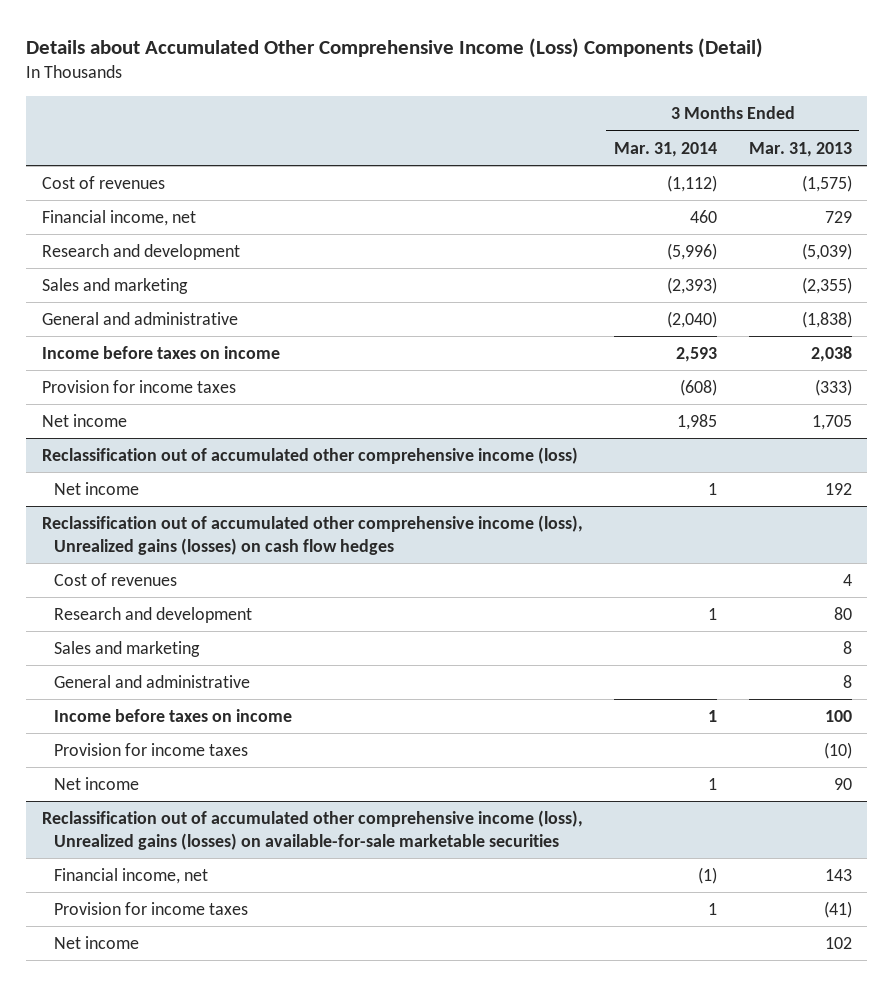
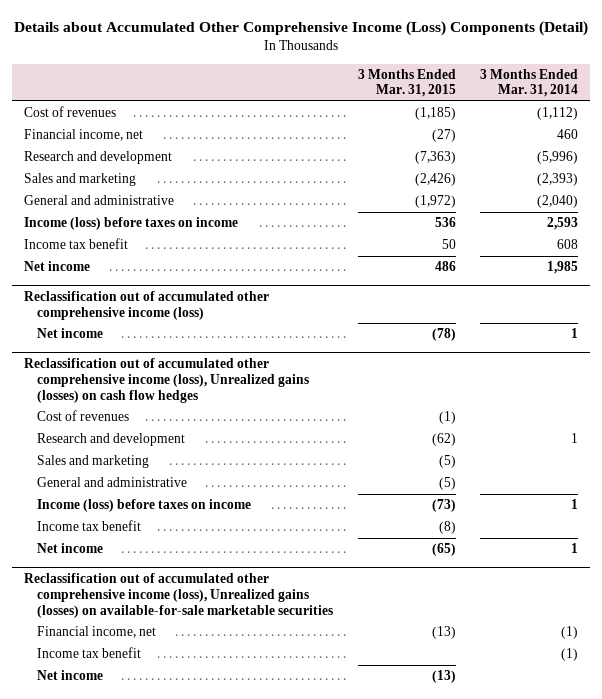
[748,141,852,157] Mar. 31, 2013 -> none
none -> [357,68,456,98] 3 Months Ended Mar. 31, 2015
[41,346,280,360] Income before taxes on income -> [23,217,238,231] Income (loss) before taxes on income
[41,380,236,394] Provision for income taxes -> [23,238,128,250] Income tax benefit
[680,379,718,397] (608) -> [557,239,579,250] 608
[54,709,293,723] Income before taxes on income -> [37,499,252,513] Income (loss) before taxes on income
[54,743,249,757] Provision for income taxes -> [37,520,142,532] Income tax benefit
[54,902,249,916] Provision for income taxes -> [37,647,142,659] Income tax benefit
[708,903,718,916] 1 -> [561,648,579,662] (1)

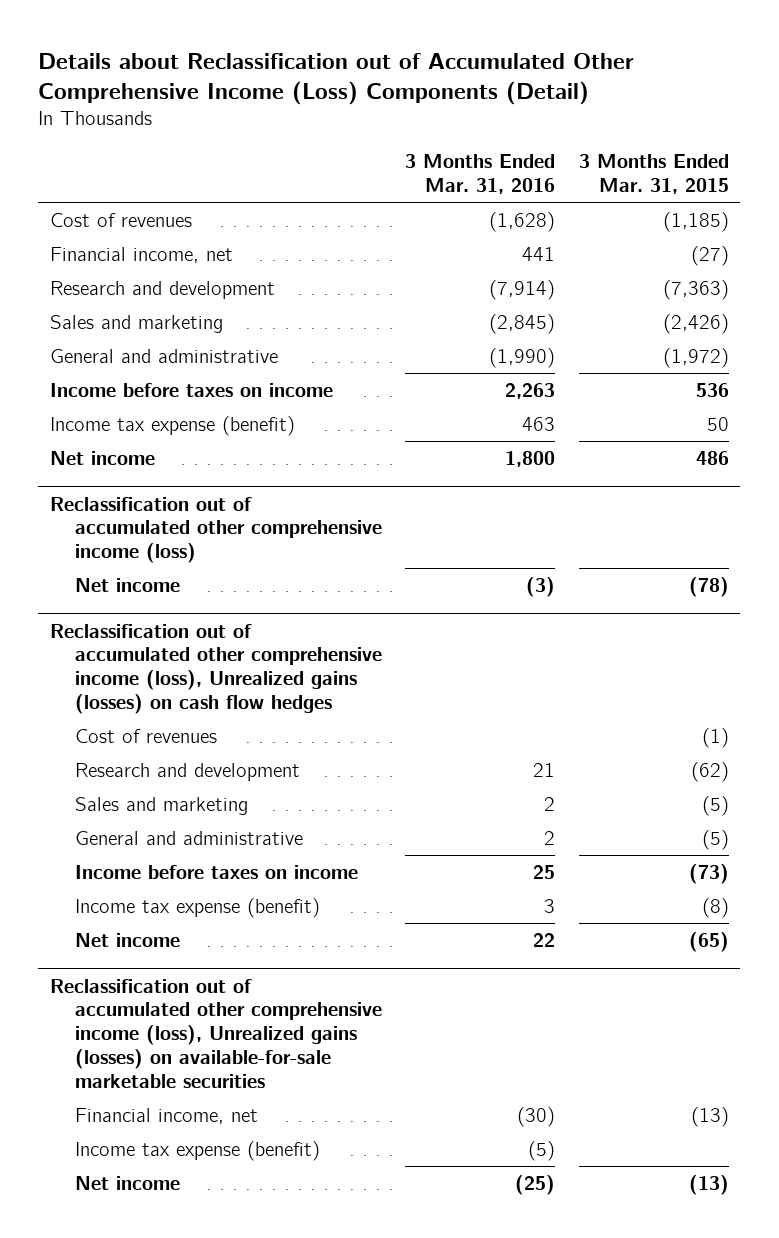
[13,21,588,37] Details about Accumulated Other Comprehensive Income (Loss) Components (Detail) -> [38,52,635,105] Details about Reclassification out of Accumulated Other Comprehensive Income (Loss) Components (Detail)
[480,68,579,98] 3 Months Ended Mar. 31, 2014 -> none
none -> [405,154,556,194] 3 Months Ended Mar. 31, 2016
[23,217,238,231] Income (loss) before taxes on income -> [50,382,334,397] Income before taxes on income
[23,238,128,250] Income tax benefit -> [50,415,296,436] Income tax expense (benefit)
[37,499,252,513] Income (loss) before taxes on income -> [74,864,358,879] Income before taxes on income
[37,520,142,532] Income tax benefit -> [74,897,320,918] Income tax expense (benefit)
[37,647,142,659] Income tax benefit -> [74,1140,320,1161] Income tax expense (benefit)

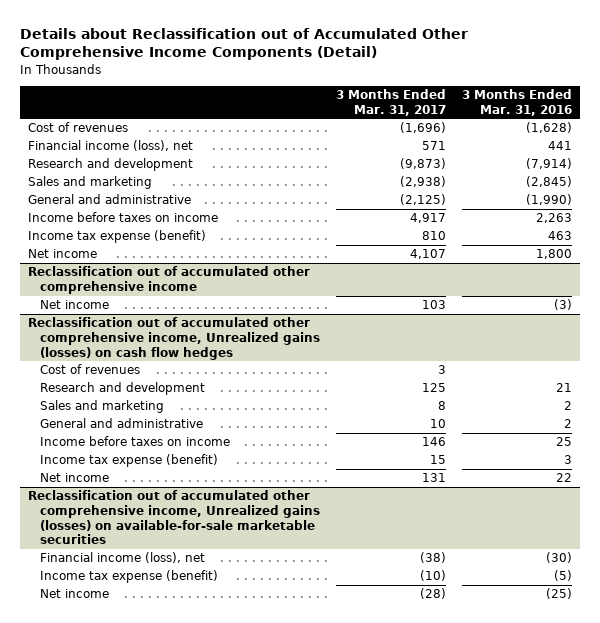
[38,52,635,105] Details about Reclassification out of Accumulated Other Comprehensive Income (Loss) Components (Detail) -> [20,27,469,61] Details about Reclassification out of Accumulated Other Comprehensive Income Components (Detail)
[578,154,729,194] 3 Months Ended Mar. 31, 2015 -> none
none -> [335,89,446,116] 3 Months Ended Mar. 31, 2017
[50,246,234,263] Financial income, net -> [28,140,194,152] Financial income (loss), net
[50,496,382,564] Reclassification out of accumulated other comprehensive income (loss) -> [28,266,311,295] Reclassification out of accumulated other comprehensive income
[50,623,382,714] Reclassification out of accumulated other comprehensive income (loss), Unrealized gains (losses) on cash flow hedges -> [28,317,320,360] Reclassification out of accumulated other comprehensive income, Unrealized gains (losses) on cash flow hedges
[50,978,382,1088] Reclassification out of accumulated other comprehensive income (loss), Unrealized gains (losses) on available-for-sale marketable securities -> [28,490,320,545] Reclassification out of accumulated other comprehensive income, Unrealized gains (losses) on available-for-sale marketable securities
[74,1107,258,1124] Financial income, net -> [39,552,205,564] Financial income (loss), net

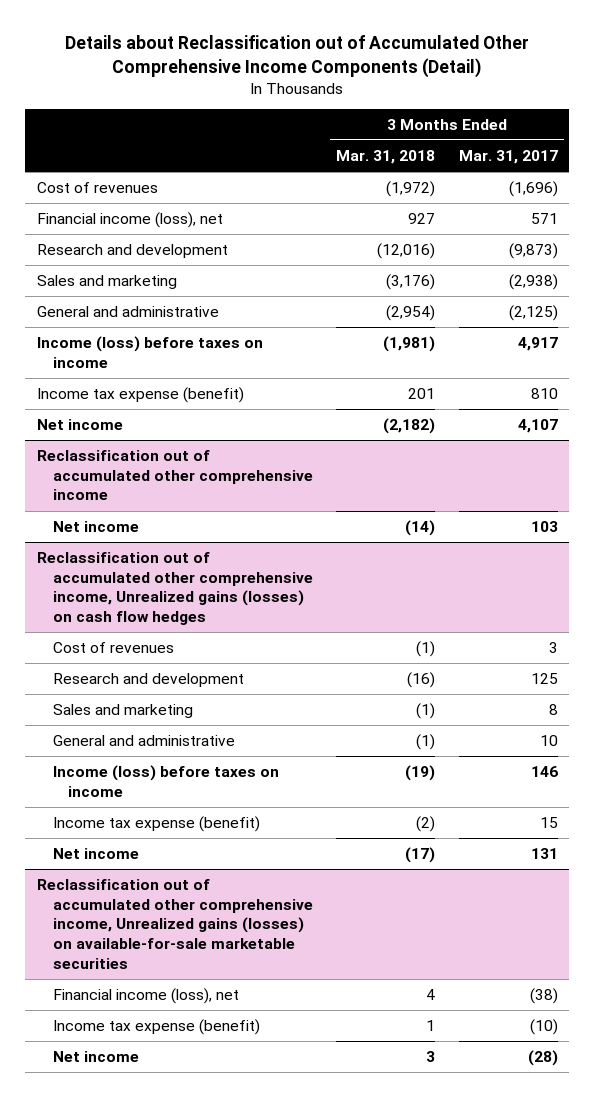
[461,89,572,116] 3 Months Ended Mar. 31, 2016 -> none
none -> [336,149,436,164] Mar. 31, 2018
[28,212,219,223] Income before taxes on income -> [37,336,264,368] Income (loss) before taxes on income
[39,436,230,447] Income before taxes on income -> [52,765,279,797] Income (loss) before taxes on income

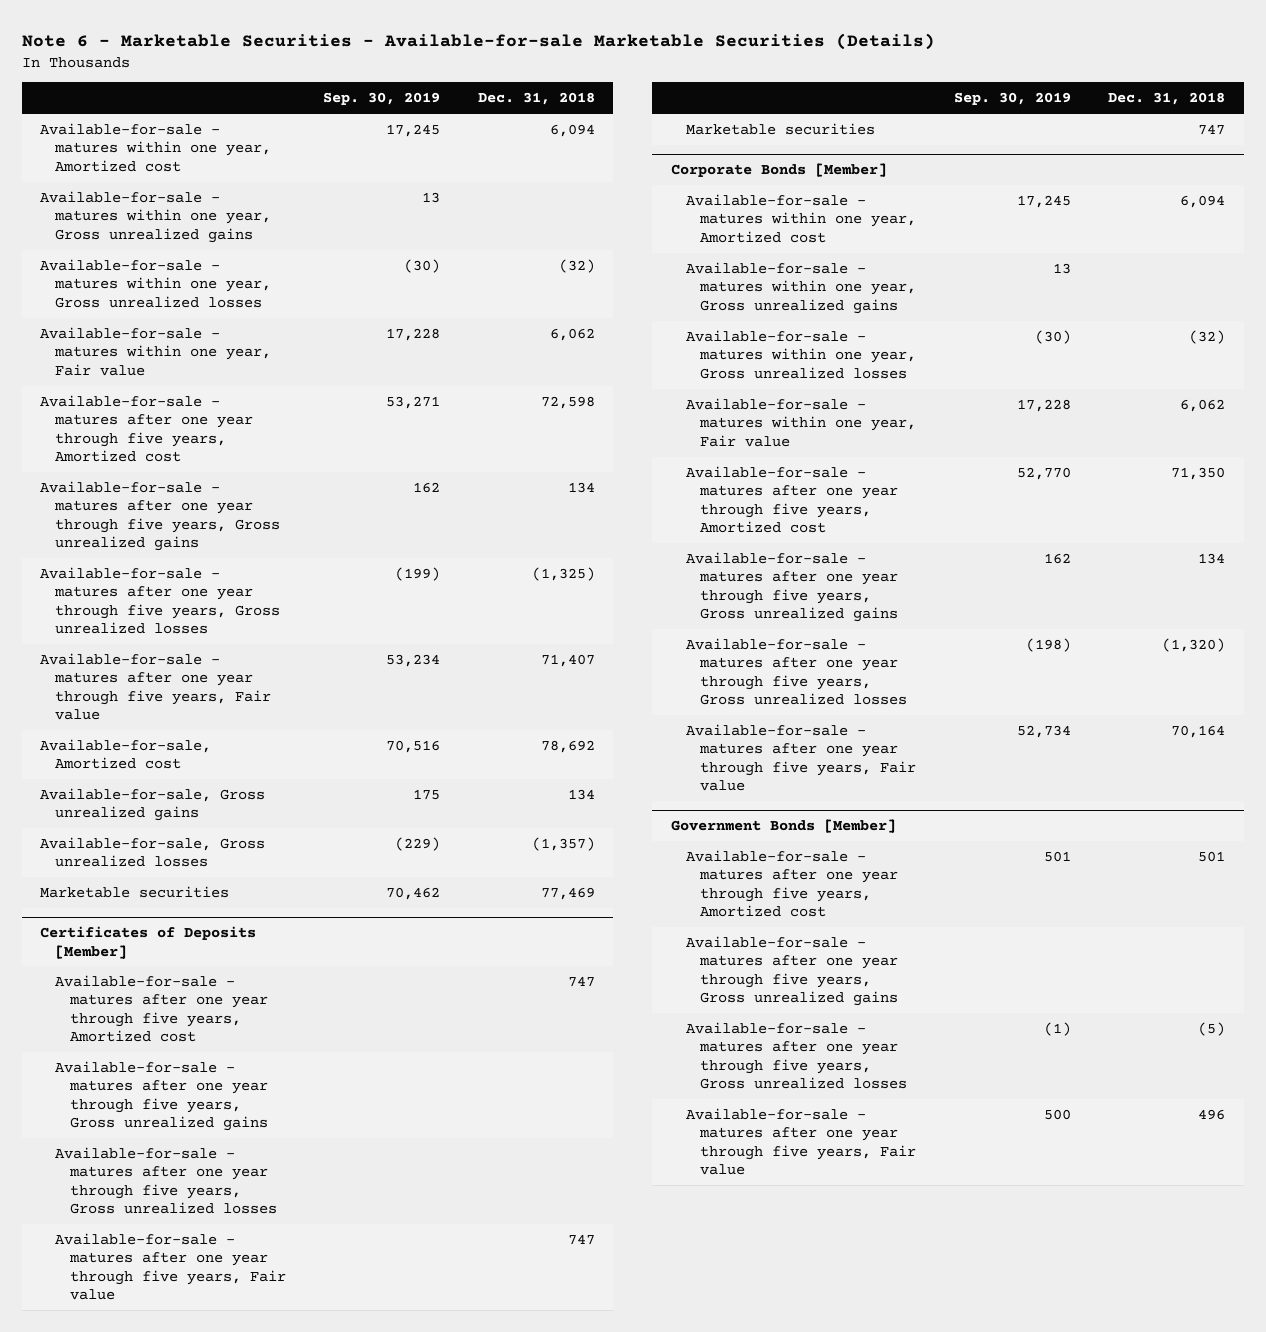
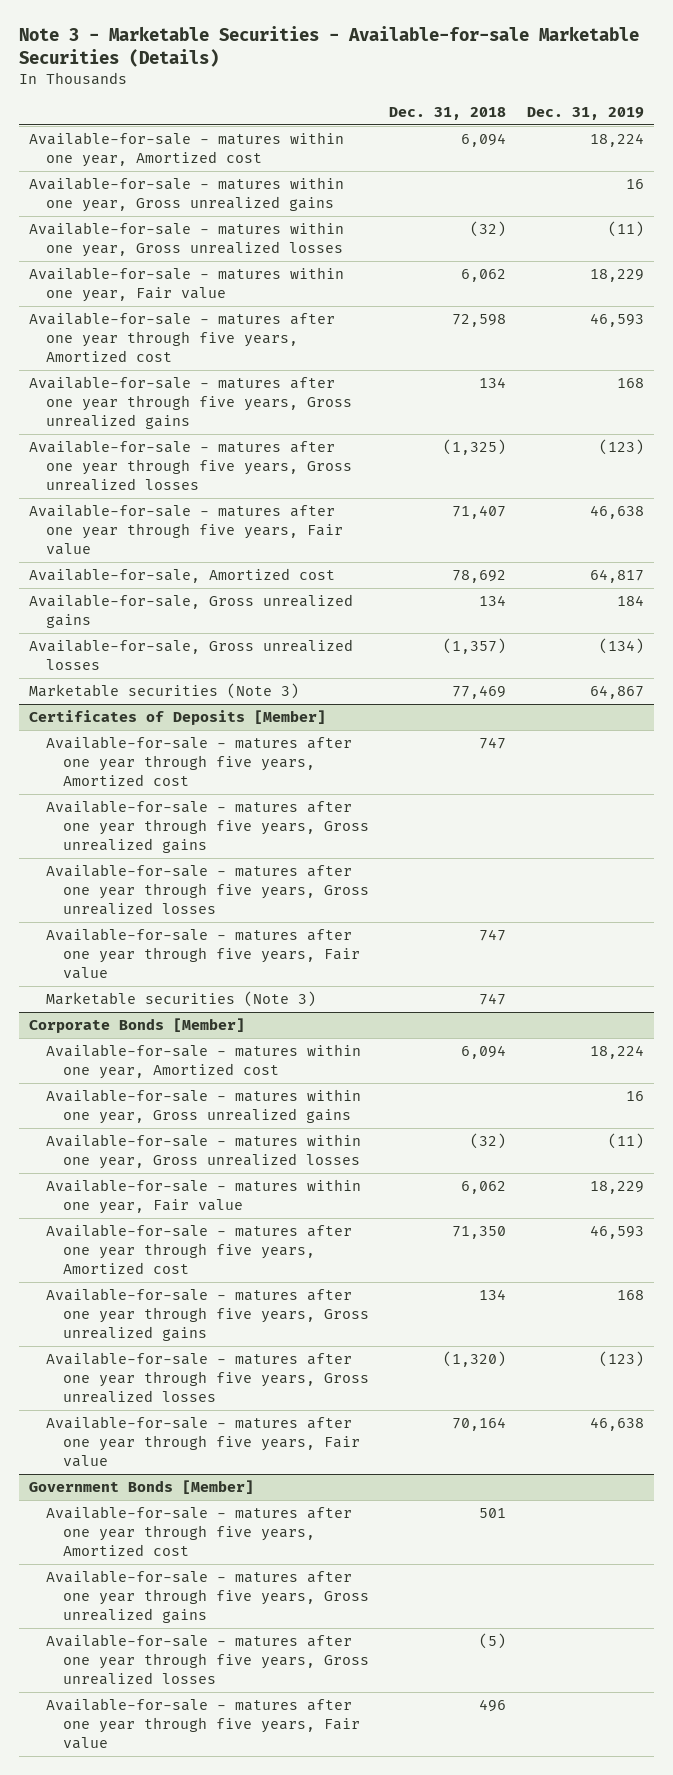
[21,32,935,50] Note 6 - Marketable Securities - Available-for-sale Marketable Securities (Details) -> [18,26,639,68] Note 3 - Marketable Securities - Available-for-sale Marketable Securities (Details)
[323,92,441,106] Sep. 30, 2019 -> none
none -> [526,106,644,120] Dec. 31, 2019
[40,885,230,898] Marketable securities -> [28,683,299,700] Marketable securities (Note 3)
[685,122,875,135] Marketable securities -> [45,991,316,1008] Marketable securities (Note 3)

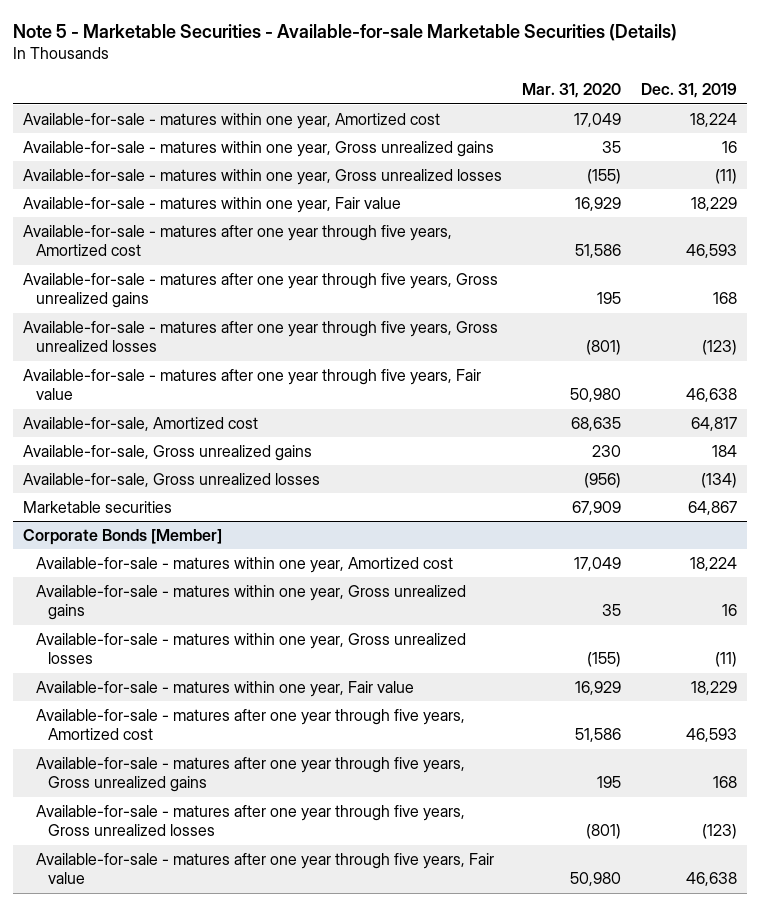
[18,26,639,68] Note 3 - Marketable Securities - Available-for-sale Marketable Securities (Details) -> [13,23,678,41] Note 5 - Marketable Securities - Available-for-sale Marketable Securities (Details)
[389,106,507,120] Dec. 31, 2018 -> none
none -> [522,83,622,99] Mar. 31, 2020
[28,710,326,726] Certificates of Deposits [Member] -> none
[45,736,352,786] Available-for-sale - matures after one year through five years, Amortized cost -> none
[45,800,369,853] Available-for-sale - matures after one year through five years, Gross unrealized gains -> none
[45,864,369,915] Available-for-sale - matures after one year through five years, Gross unrealized losses -> none
[45,928,360,979] Available-for-sale - matures after one year through five years, Fair value -> none
[45,991,316,1008] Marketable securities (Note 3) -> none
[28,683,299,700] Marketable securities (Note 3) -> [23,501,173,514] Marketable securities
[28,1480,254,1495] Government Bonds [Member] -> none
[45,1506,352,1556] Available-for-sale - matures after one year through five years, Amortized cost -> none
[45,1570,369,1623] Available-for-sale - matures after one year through five years, Gross unrealized gains -> none
[45,1634,369,1685] Available-for-sale - matures after one year through five years, Gross unrealized losses -> none
[45,1698,360,1749] Available-for-sale - matures after one year through five years, Fair value -> none

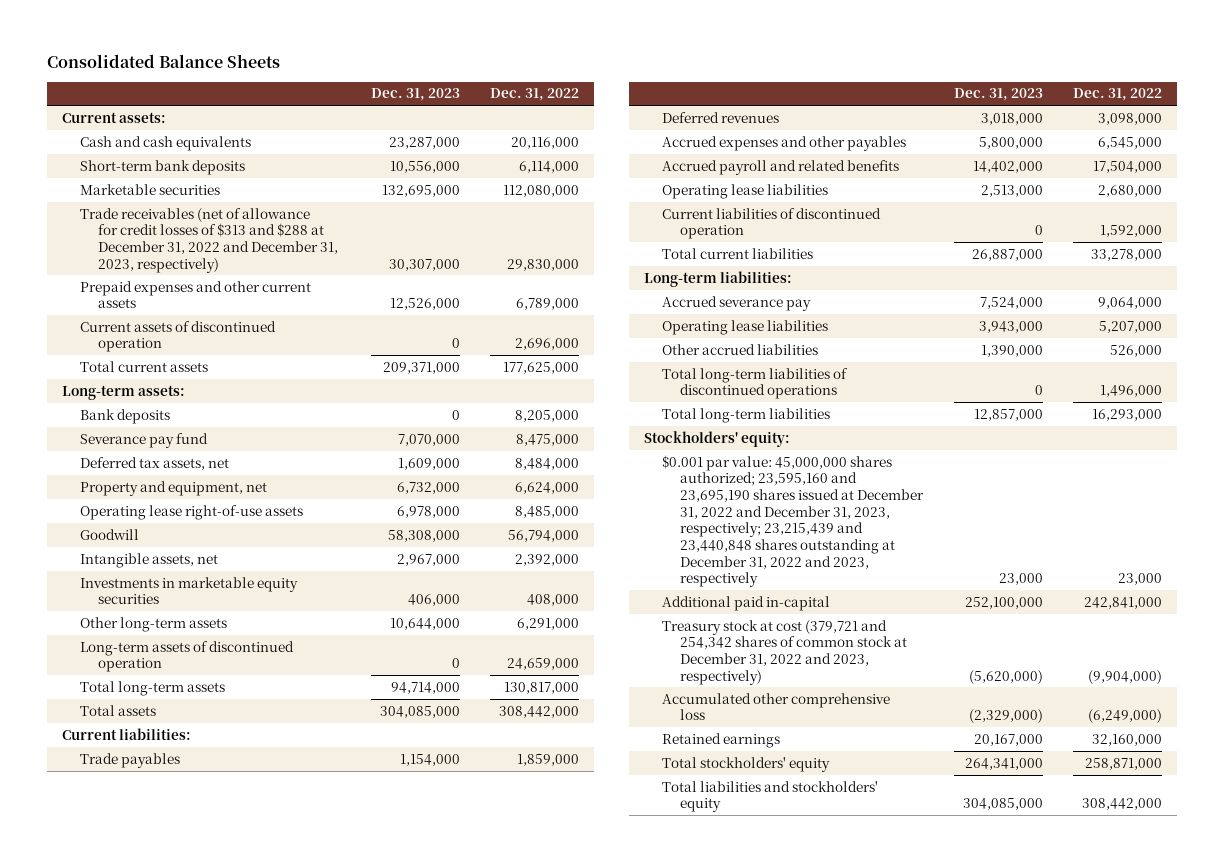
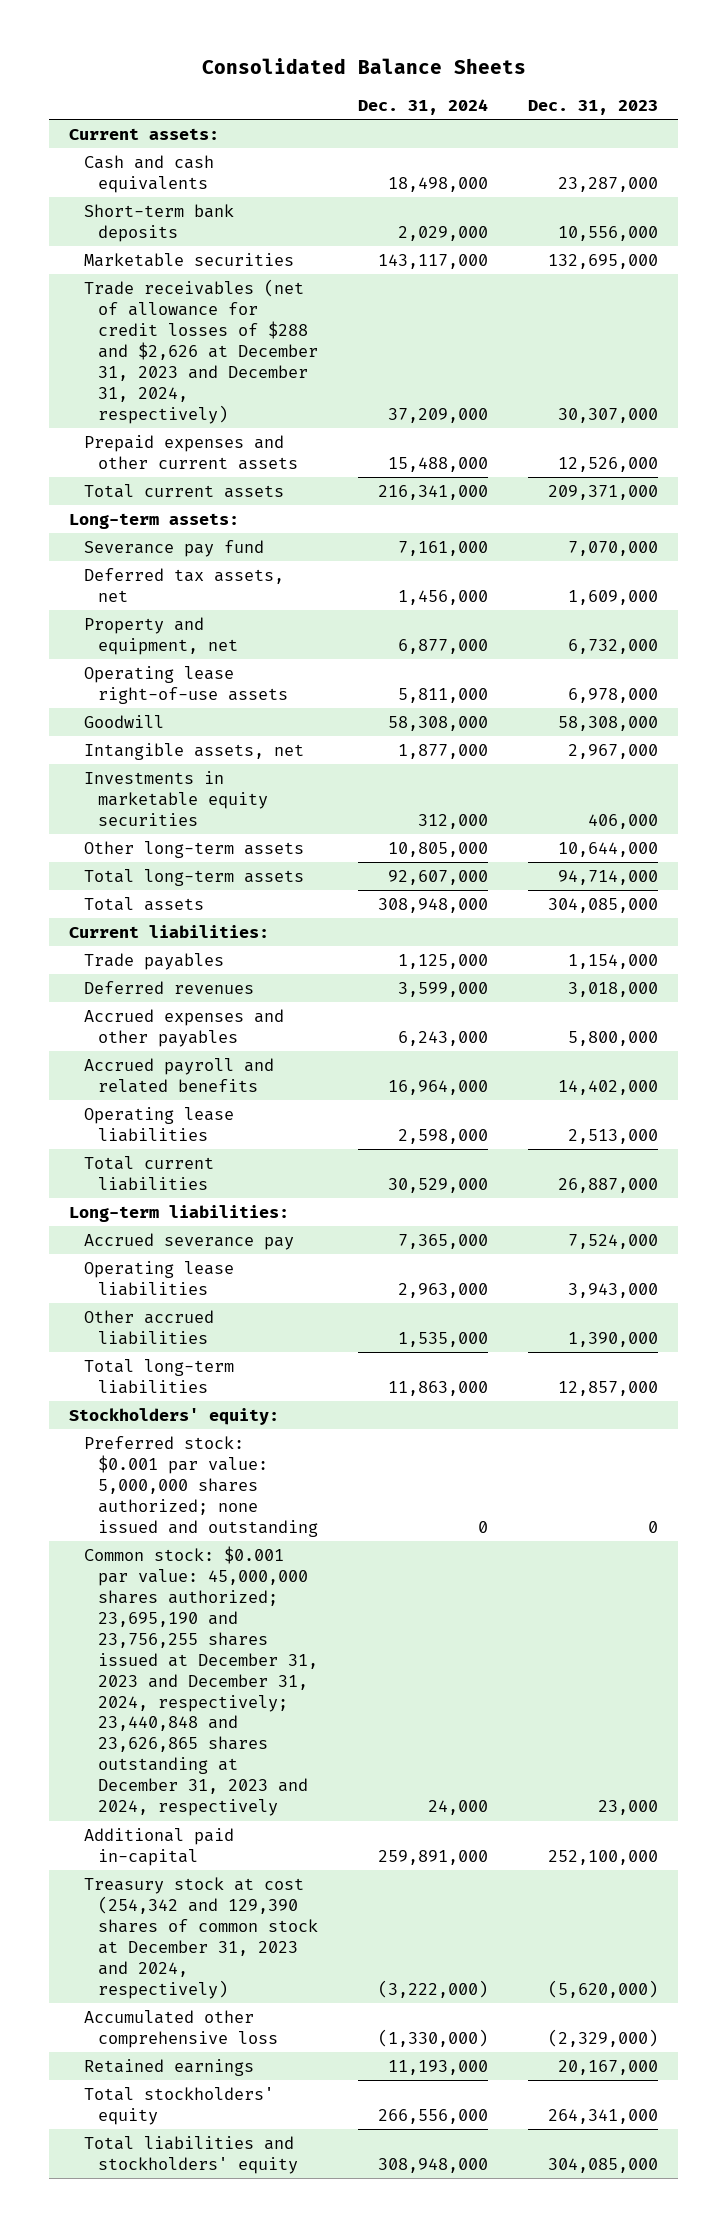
[490,88,580,102] Dec. 31, 2022 -> none
none -> [358,98,489,115] Dec. 31, 2024
[79,207,339,273] Trade receivables (net of allowance for credit losses of $313 and $288 at December 31, 2022 and December 31, 2023, respectively) -> [83,278,319,424] Trade receivables (net of allowance for credit losses of $288 and $2,626 at December 31, 2023 and December 31, 2024, respectively)
[79,320,276,353] Current assets of discontinued operation -> none
[79,408,170,424] Bank deposits -> none
[79,640,294,673] Long-term assets of discontinued operation -> none
[662,207,882,240] Current liabilities of discontinued operation -> none
[662,367,849,400] Total long-term liabilities of discontinued operations -> none
none -> [83,1435,319,1537] Preferred stock: $0.001 par value: 5,000,000 shares authorized; none issued and outstanding
[662,454,925,588] $0.001 par value: 45,000,000 shares authorized; 23,595,160 and 23,695,190 shares issued at December 31, 2022 and December 31, 2023, respectively; 23,215,439 and 23,440,848 shares outstanding at December 31, 2022 and 2023, respectively -> [83,1545,319,1817] Common stock: $0.001 par value: 45,000,000 shares authorized; 23,695,190 and 23,756,255 shares issued at December 31, 2023 and December 31, 2024, respectively; 23,440,848 and 23,626,865 shares outstanding at December 31, 2023 and 2024, respectively
[662,619,908,685] Treasury stock at cost (379,721 and 254,342 shares of common stock at December 31, 2022 and 2023, respectively) -> [83,1876,319,1999] Treasury stock at cost (254,342 and 129,390 shares of common stock at December 31, 2023 and 2024, respectively)

